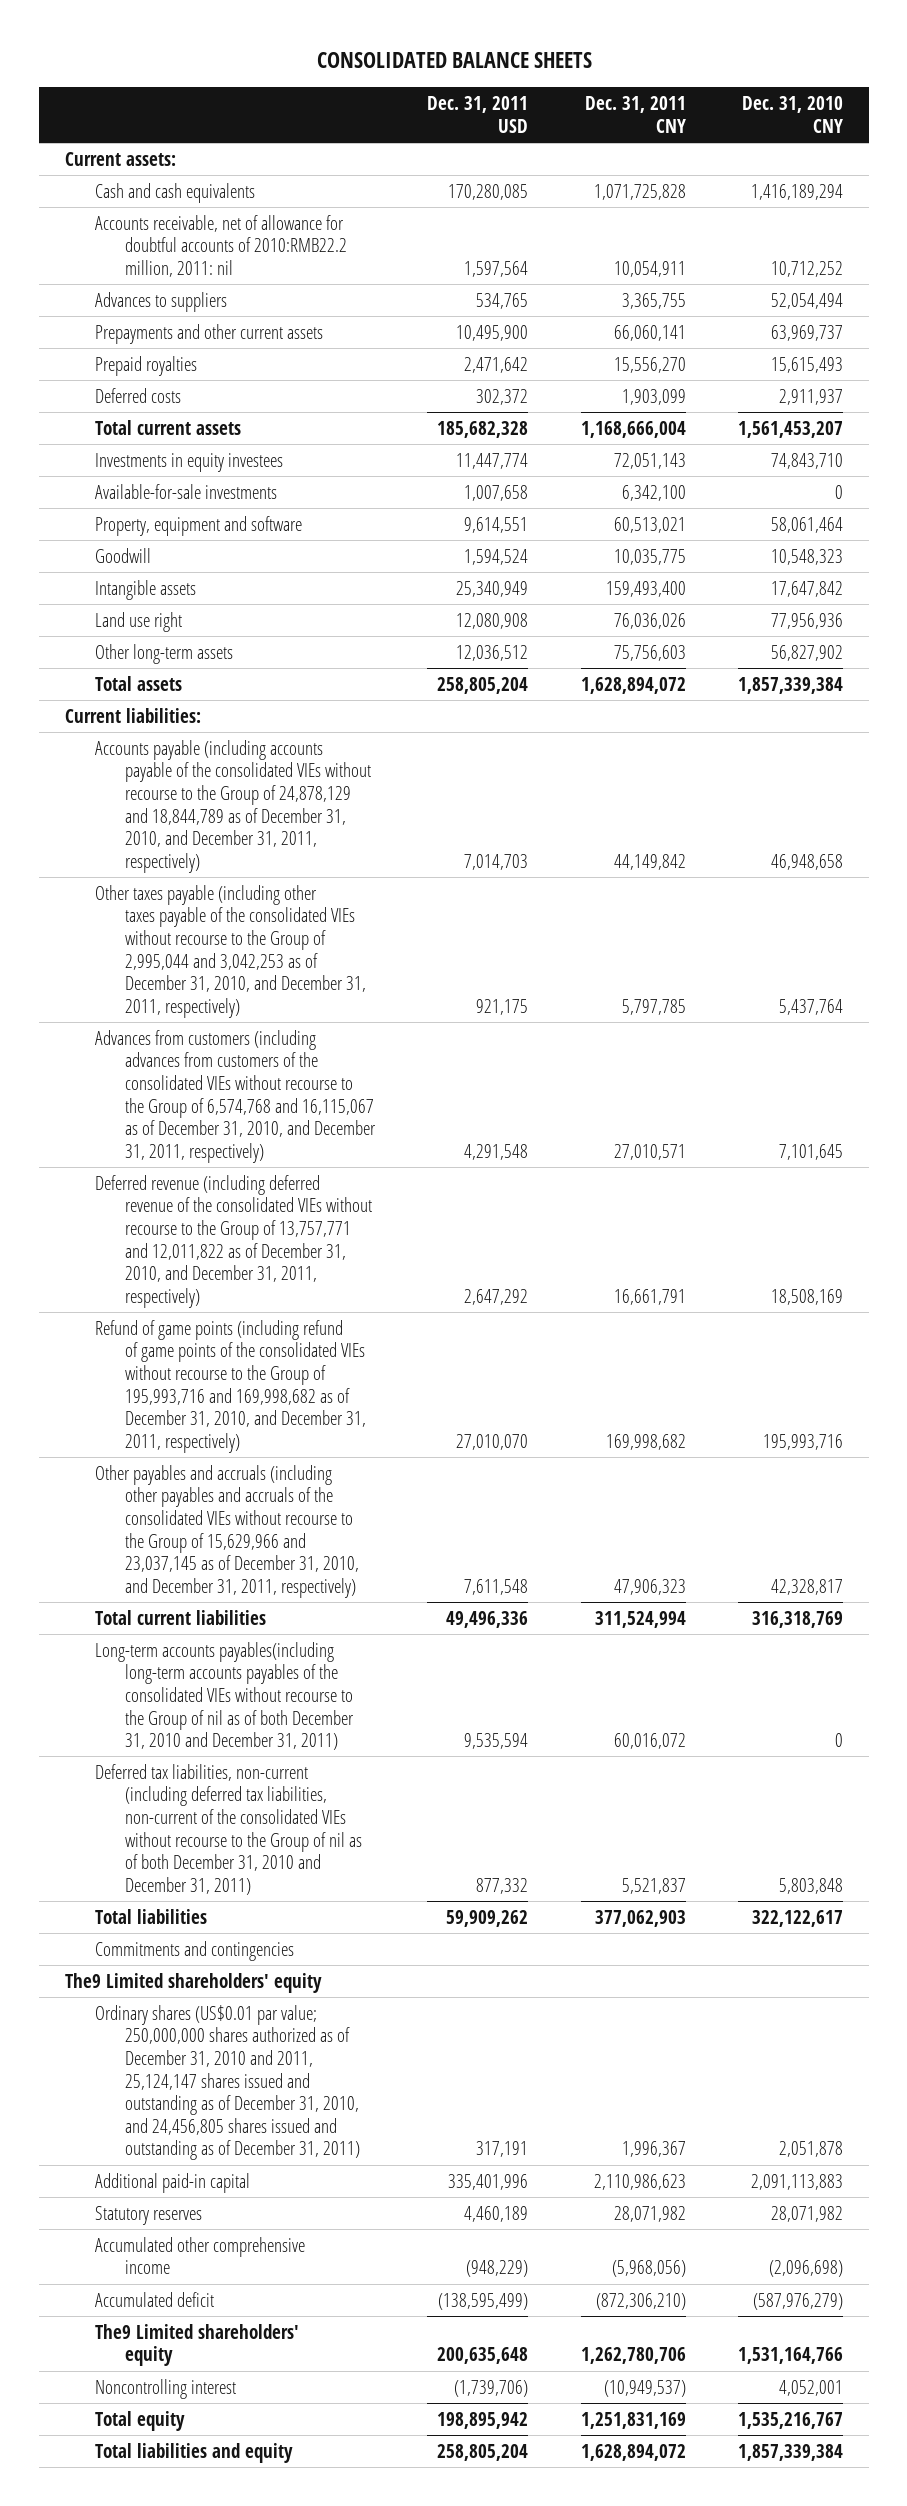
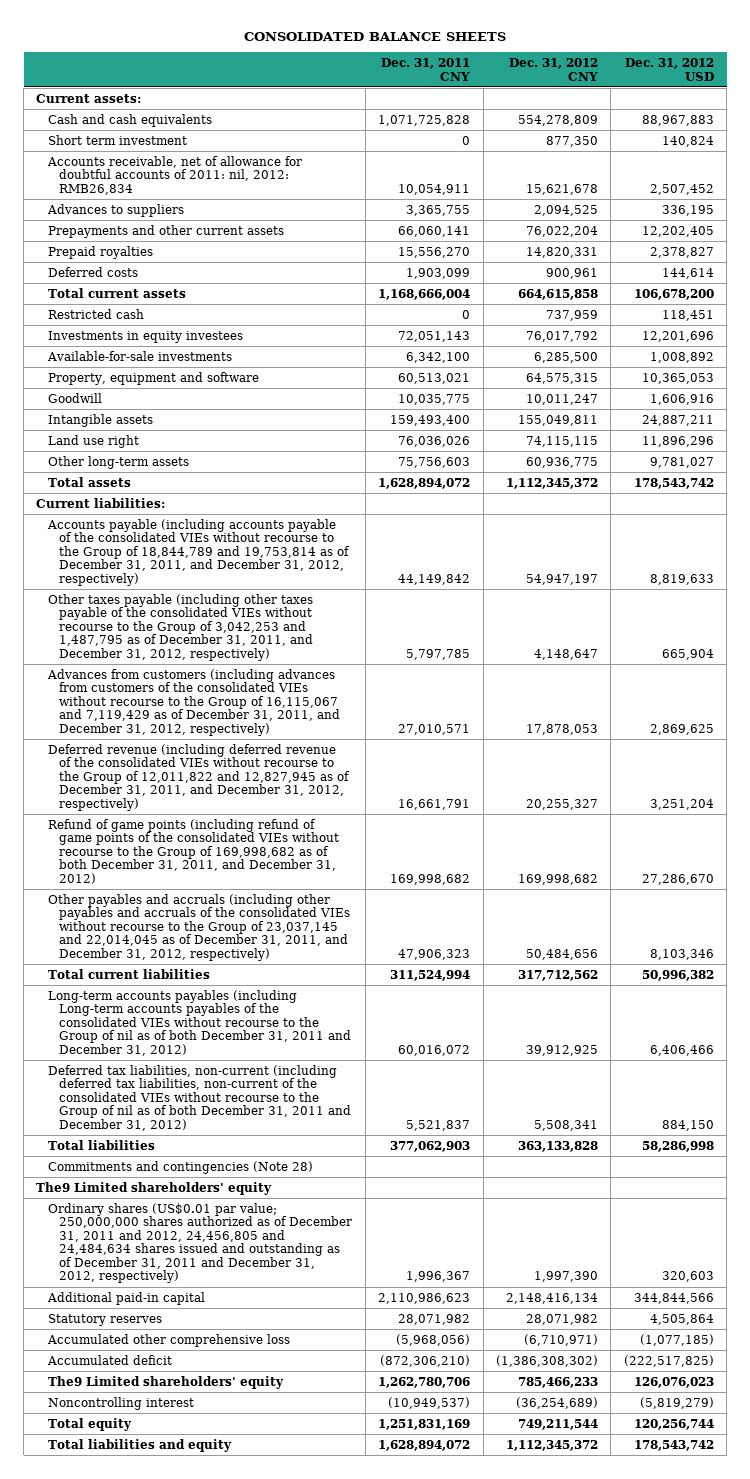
[427,96,529,133] Dec. 31, 2011 USD -> none
[741,96,843,133] Dec. 31, 2010 CNY -> none
none -> [508,58,598,81] Dec. 31, 2012 CNY
none -> [624,58,714,81] Dec. 31, 2012 USD
none -> [47,134,187,145] Short term investment
[95,214,348,277] Accounts receivable, net of allowance for doubtful accounts of 2010:RMB22.2 million, 2011: nil -> [46,155,302,195] Accounts receivable, net of allowance for doubtful accounts of 2011: nil, 2012: RMB26,834
none -> [47,308,144,319] Restricted cash
[95,739,372,873] Accounts payable (including accounts payable of the consolidated VIEs without recourse to the Group of 24,878,129 and 18,844,789 as of December 31, 2010, and December 31, 2011, respectively) -> [46,518,351,586] Accounts payable (including accounts payable of the consolidated VIEs without recourse to the Group of 18,844,789 and 19,753,814 as of December 31, 2011, and December 31, 2012, respectively)
[95,884,367,1018] Other taxes payable (including other taxes payable of the consolidated VIEs without recourse to the Group of 2,995,044 and 3,042,253 as of December 31, 2010, and December 31, 2011, respectively) -> [47,593,314,661] Other taxes payable (including other taxes payable of the consolidated VIEs without recourse to the Group of 3,042,253 and 1,487,795 as of December 31, 2011, and December 31, 2012, respectively)
[95,1029,377,1163] Advances from customers (including advances from customers of the consolidated VIEs without recourse to the Group of 6,574,768 and 16,115,067 as of December 31, 2010, and December 31, 2011, respectively) -> [46,668,341,736] Advances from customers (including advances from customers of the consolidated VIEs without recourse to the Group of 16,115,067 and 7,119,429 as of December 31, 2011, and December 31, 2012, respectively)
[95,1174,373,1308] Deferred revenue (including deferred revenue of the consolidated VIEs without recourse to the Group of 13,757,771 and 12,011,822 as of December 31, 2010, and December 31, 2011, respectively) -> [47,743,351,811] Deferred revenue (including deferred revenue of the consolidated VIEs without recourse to the Group of 12,011,822 and 12,827,945 as of December 31, 2011, and December 31, 2012, respectively)
[95,1319,367,1453] Refund of game points (including refund of game points of the consolidated VIEs without recourse to the Group of 195,993,716 and 169,998,682 as of December 31, 2010, and December 31, 2011, respectively) -> [47,818,340,884] Refund of game points (including refund of game points of the consolidated VIEs without recourse to the Group of 169,998,682 as of both December 31, 2011, and December 31, 2012)
[95,1464,360,1598] Other payables and accruals (including other payables and accruals of the consolidated VIEs without recourse to the Group of 15,629,966 and 23,037,145 as of December 31, 2010, and December 31, 2011, respectively) -> [47,893,351,961] Other payables and accruals (including other payables and accruals of the consolidated VIEs without recourse to the Group of 23,037,145 and 22,014,045 as of December 31, 2011, and December 31, 2012, respectively)
[95,1641,355,1751] Long-term accounts payables(including long-term accounts payables of the consolidated VIEs without recourse to the Group of nil as of both December 31, 2010 and December 31, 2011) -> [47,989,352,1056] Long-term accounts payables (including Long-term accounts payables of the consolidated VIEs without recourse to the Group of nil as of both December 31, 2011 and December 31, 2012)
[95,1763,363,1895] Deferred tax liabilities, non-current (including deferred tax liabilities, non-current of the consolidated VIEs without recourse to the Group of nil as of both December 31, 2010 and December 31, 2011) -> [47,1064,352,1131] Deferred tax liabilities, non-current (including deferred tax liabilities, non-current of the consolidated VIEs without recourse to the Group of nil as of both December 31, 2011 and December 31, 2012)
[95,1940,295,1961] Commitments and contingencies -> [47,1160,313,1174] Commitments and contingencies (Note 28)
[95,2004,361,2161] Ordinary shares (US$0.01 par value; 250,000,000 shares authorized as of December 31, 2010 and 2011, 25,124,147 shares issued and outstanding as of December 31, 2010, and 24,456,805 shares issued and outstanding as of December 31, 2011) -> [47,1202,353,1284] Ordinary shares (US$0.01 par value; 250,000,000 shares authorized as of December 31, 2011 and 2012, 24,456,805 and 24,484,634 shares issued and outstanding as of December 31, 2011 and December 31, 2012, respectively)
[95,2236,306,2275] Accumulated other comprehensive income -> [46,1333,290,1347] Accumulated other comprehensive loss

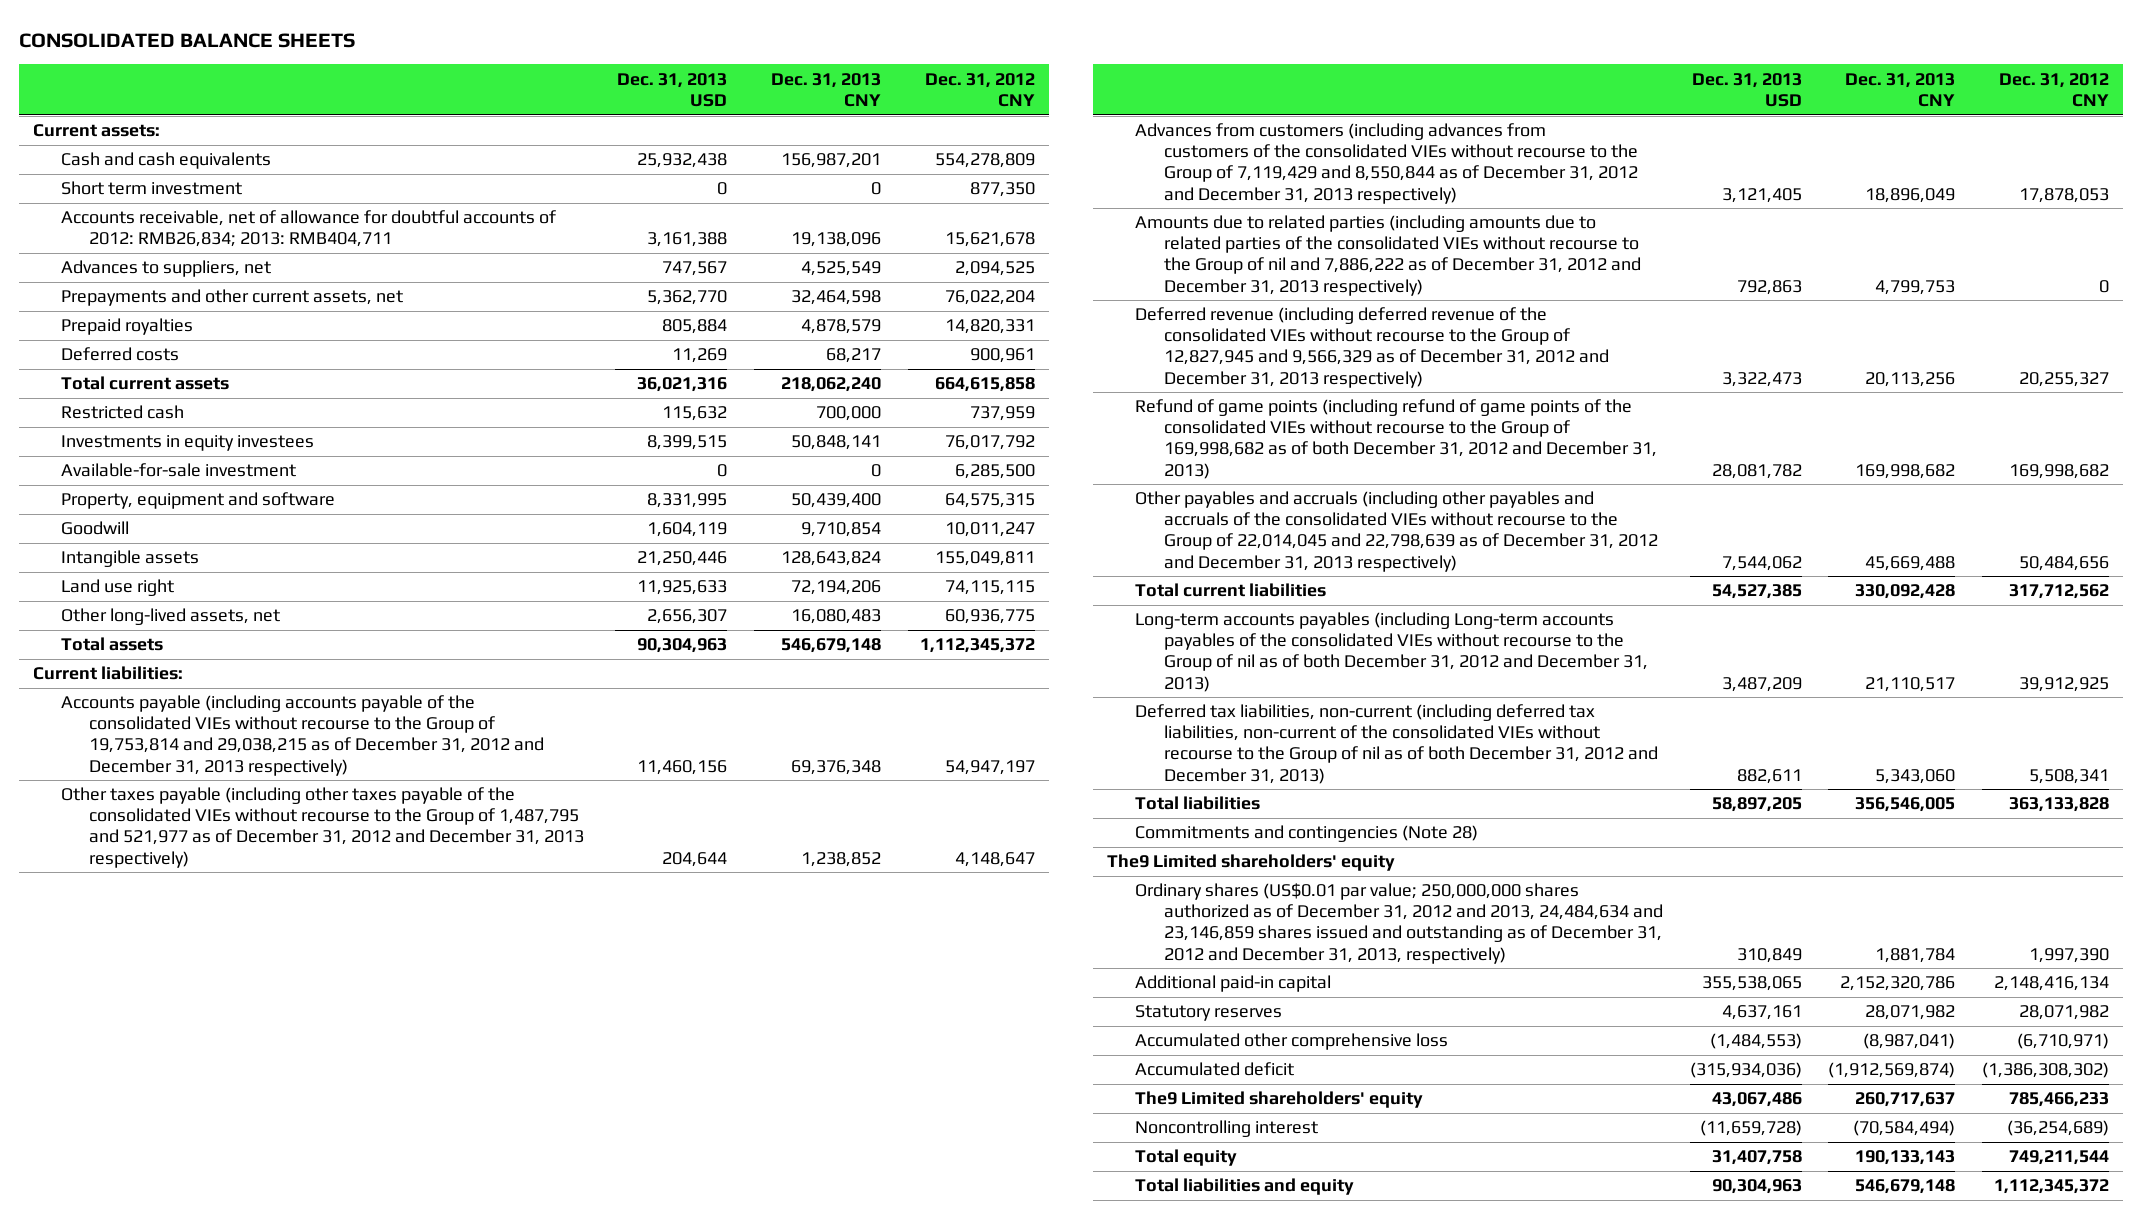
[381,58,471,81] Dec. 31, 2011 CNY -> none
[624,58,714,81] Dec. 31, 2012 USD -> none
none -> [617,72,728,107] Dec. 31, 2013 USD
none -> [771,72,882,107] Dec. 31, 2013 CNY
[46,155,302,195] Accounts receivable, net of allowance for doubtful accounts of 2011: nil, 2012: RMB26,834 -> [60,210,556,248] Accounts receivable, net of allowance for doubtful accounts of 2012: RMB26,834; 2013: RMB404,711
[46,203,184,217] Advances to suppliers -> [60,260,271,278] Advances to suppliers, net
[47,224,284,238] Prepayments and other current assets -> [60,289,403,307] Prepayments and other current assets, net
[46,350,232,361] Available-for-sale investments -> [60,463,296,478] Available-for-sale investment
[47,455,189,469] Other long-term assets -> [60,608,280,626] Other long-lived assets, net
[46,518,351,586] Accounts payable (including accounts payable of the consolidated VIEs without recourse to the Group of 18,844,789 and 19,753,814 as of December 31, 2011, and December 31, 2012, respectively) -> [60,695,545,776] Accounts payable (including accounts payable of the consolidated VIEs without recourse to the Group of 19,753,814 and 29,038,215 as of December 31, 2012 and December 31, 2013 respectively)
[47,593,314,661] Other taxes payable (including other taxes payable of the consolidated VIEs without recourse to the Group of 3,042,253 and 1,487,795 as of December 31, 2011, and December 31, 2012, respectively) -> [60,787,585,868] Other taxes payable (including other taxes payable of the consolidated VIEs without recourse to the Group of 1,487,795 and 521,977 as of December 31, 2012 and December 31, 2013 respectively)
[46,668,341,736] Advances from customers (including advances from customers of the consolidated VIEs without recourse to the Group of 16,115,067 and 7,119,429 as of December 31, 2011, and December 31, 2012, respectively) -> [1135,123,1638,204] Advances from customers (including advances from customers of the consolidated VIEs without recourse to the Group of 7,119,429 and 8,550,844 as of December 31, 2012 and December 31, 2013 respectively)
none -> [1135,215,1641,296] Amounts due to related parties (including amounts due to related parties of the consolidated VIEs without recourse to the Group of nil and 7,886,222 as of December 31, 2012 and December 31, 2013 respectively)
[47,743,351,811] Deferred revenue (including deferred revenue of the consolidated VIEs without recourse to the Group of 12,011,822 and 12,827,945 as of December 31, 2011, and December 31, 2012, respectively) -> [1135,307,1609,388] Deferred revenue (including deferred revenue of the consolidated VIEs without recourse to the Group of 12,827,945 and 9,566,329 as of December 31, 2012 and December 31, 2013 respectively)
[47,818,340,884] Refund of game points (including refund of game points of the consolidated VIEs without recourse to the Group of 169,998,682 as of both December 31, 2011, and December 31, 2012) -> [1135,399,1657,479] Refund of game points (including refund of game points of the consolidated VIEs without recourse to the Group of 169,998,682 as of both December 31, 2012 and December 31, 2013)
[47,893,351,961] Other payables and accruals (including other payables and accruals of the consolidated VIEs without recourse to the Group of 23,037,145 and 22,014,045 as of December 31, 2011, and December 31, 2012, respectively) -> [1135,491,1658,572] Other payables and accruals (including other payables and accruals of the consolidated VIEs without recourse to the Group of 22,014,045 and 22,798,639 as of December 31, 2012 and December 31, 2013 respectively)
[47,989,352,1056] Long-term accounts payables (including Long-term accounts payables of the consolidated VIEs without recourse to the Group of nil as of both December 31, 2011 and December 31, 2012) -> [1135,612,1648,692] Long-term accounts payables (including Long-term accounts payables of the consolidated VIEs without recourse to the Group of nil as of both December 31, 2012 and December 31, 2013)
[47,1064,352,1131] Deferred tax liabilities, non-current (including deferred tax liabilities, non-current of the consolidated VIEs without recourse to the Group of nil as of both December 31, 2011 and December 31, 2012) -> [1135,704,1658,784] Deferred tax liabilities, non-current (including deferred tax liabilities, non-current of the consolidated VIEs without recourse to the Group of nil as of both December 31, 2012 and December 31, 2013)
[47,1202,353,1284] Ordinary shares (US$0.01 par value; 250,000,000 shares authorized as of December 31, 2011 and 2012, 24,456,805 and 24,484,634 shares issued and outstanding as of December 31, 2011 and December 31, 2012, respectively) -> [1135,883,1663,964] Ordinary shares (US$0.01 par value; 250,000,000 shares authorized as of December 31, 2012 and 2013, 24,484,634 and 23,146,859 shares issued and outstanding as of December 31, 2012 and December 31, 2013, respectively)

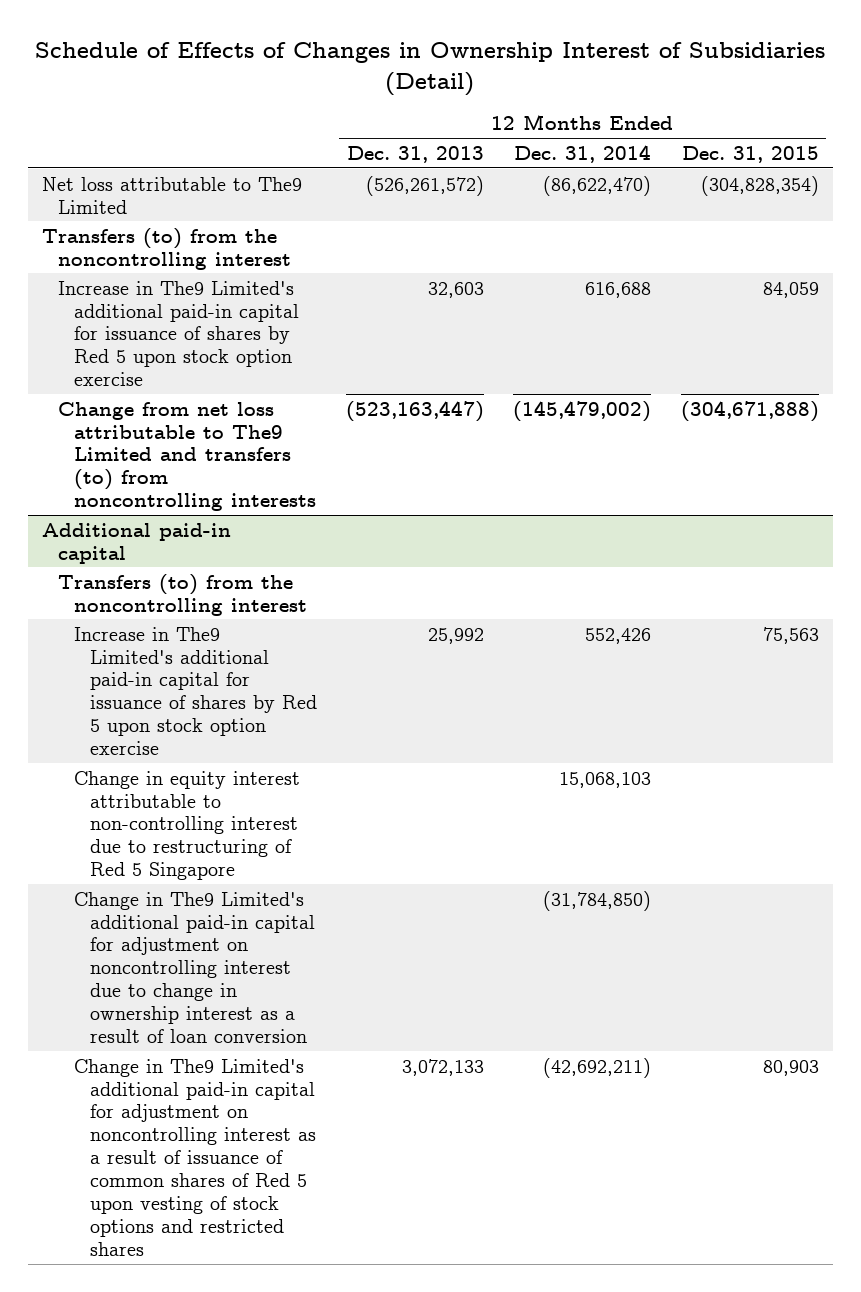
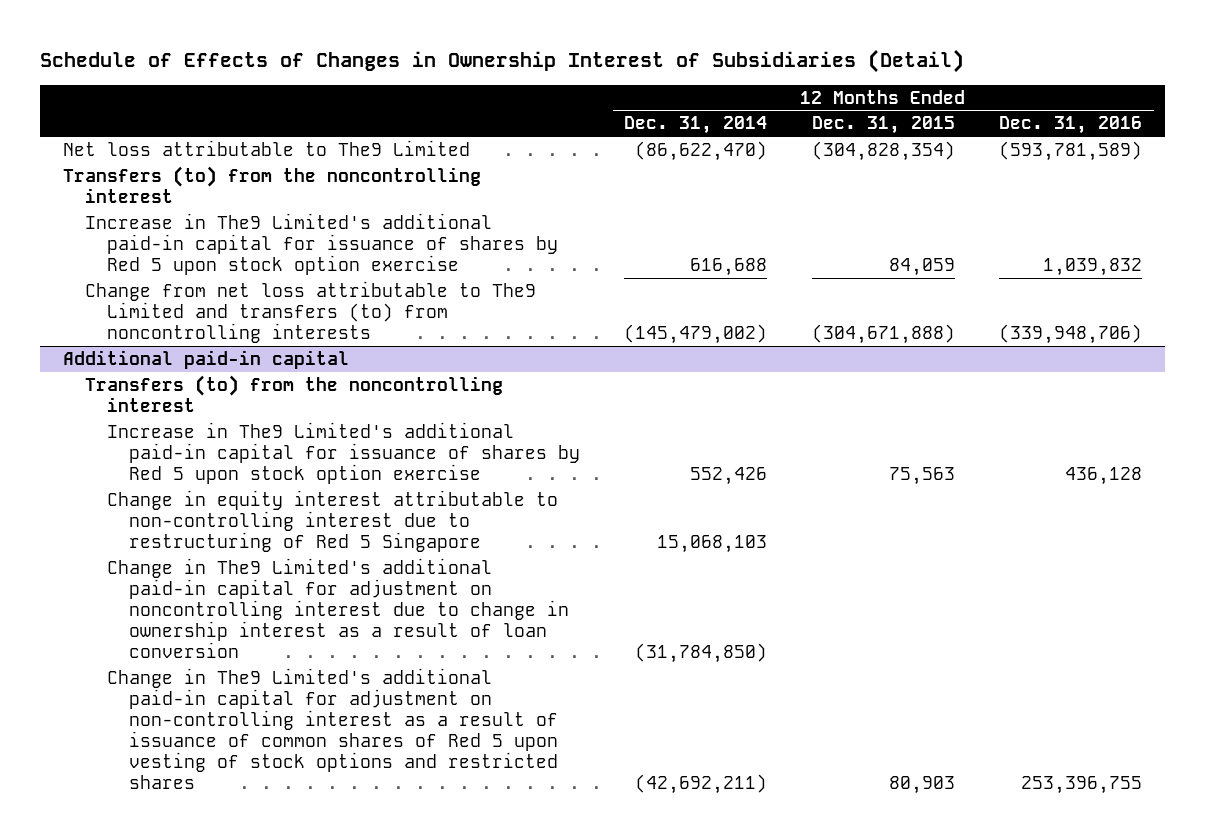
[347,146,485,164] Dec. 31, 2013 -> none
none -> [999,116,1143,135] Dec. 31, 2016
[74,1058,317,1257] Change in The9 Limited's additional paid-in capital for adjustment on noncontrolling interest as a result of issuance of common shares of Red 5 upon vesting of stock options and restricted shares -> [106,667,558,789] Change in The9 Limited's additional paid-in capital for adjustment on non-controlling interest as a result of issuance of common shares of Red 5 upon vesting of stock options and restricted shares

